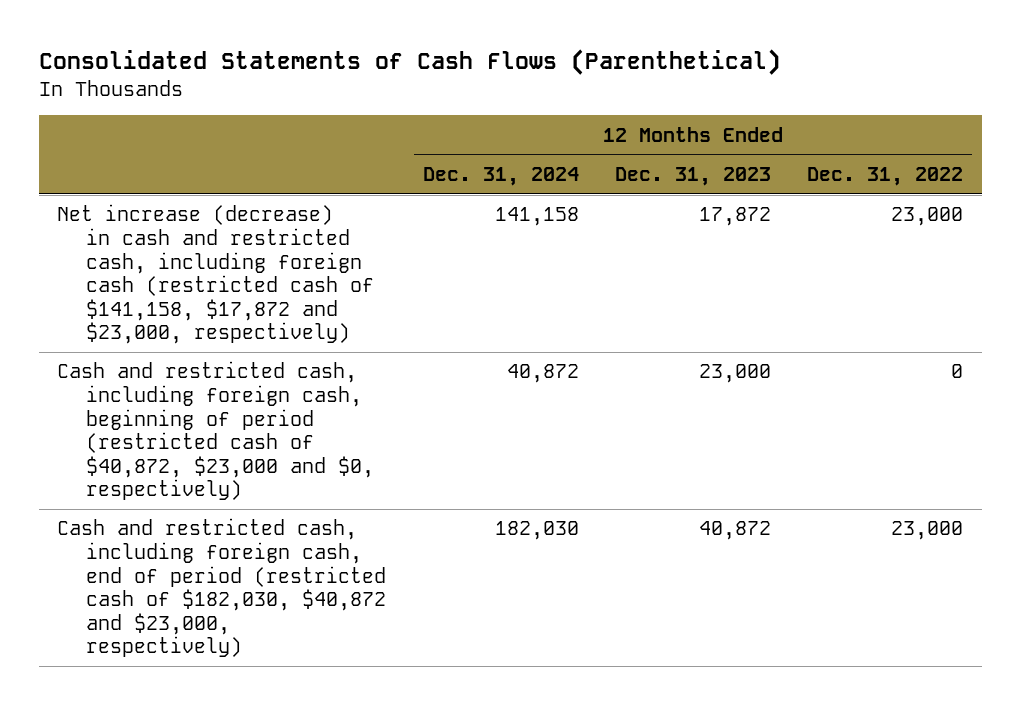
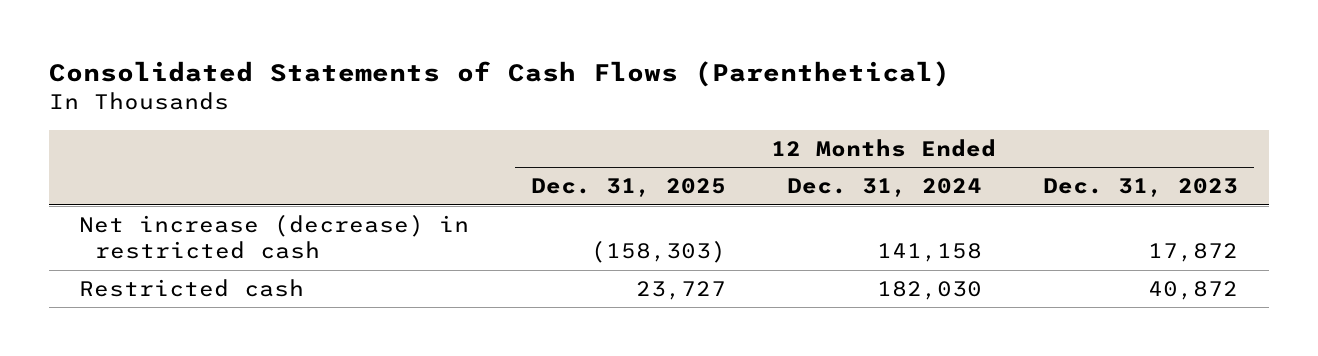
[807,166,964,186] Dec. 31, 2022 -> none
none -> [530,178,726,198] Dec. 31, 2025
[57,361,375,501] Cash and restricted cash, including foreign cash, beginning of period (restricted cash of $40,872, $23,000 and $0, respectively) -> none
[57,204,375,345] Net increase (decrease) in cash and restricted cash, including foreign cash (restricted cash of $141,158, $17,872 and $23,000, respectively) -> [79,213,470,260] Net increase (decrease) in restricted cash
[57,518,387,658] Cash and restricted cash, including foreign cash, end of period (restricted cash of $182,030, $40,872 and $23,000, respectively) -> [79,278,305,297] Restricted cash

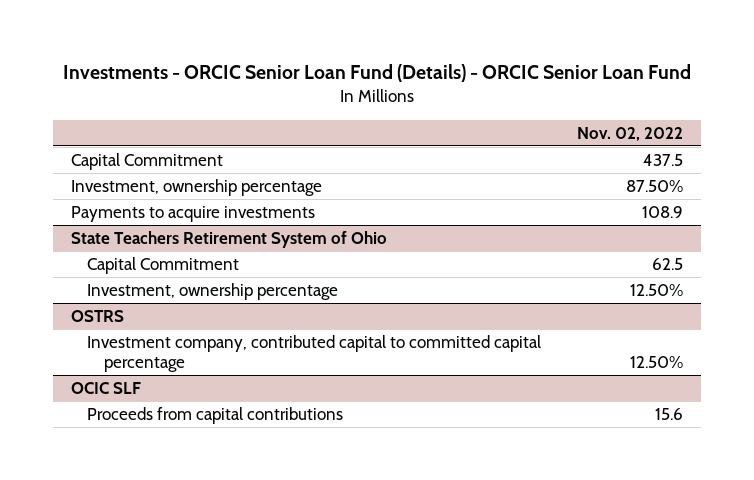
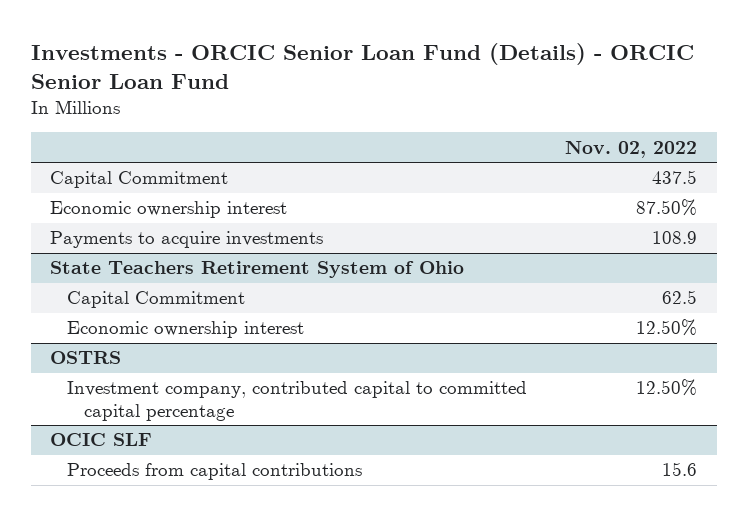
[70,179,322,197] Investment, ownership percentage -> [50,201,288,219] Economic ownership interest
[87,283,339,301] Investment, ownership percentage -> [66,321,304,339] Economic ownership interest

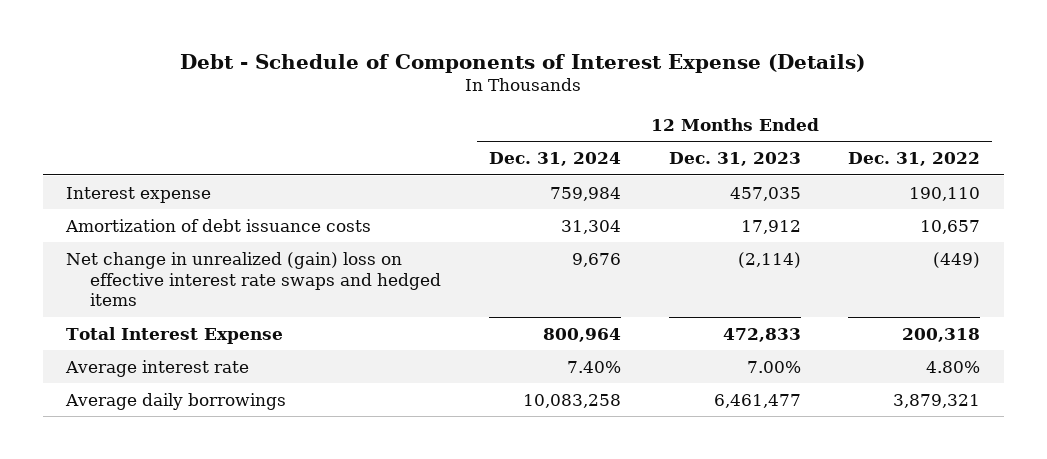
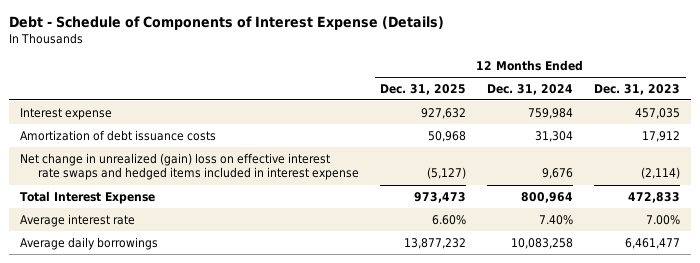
[848,151,981,166] Dec. 31, 2022 -> none
none -> [379,83,466,95] Dec. 31, 2025
[66,251,442,307] Net change in unrealized (gain) loss on effective interest rate swaps and hedged items -> [19,152,359,181] Net change in unrealized (gain) loss on effective interest rate swaps and hedged items included in interest expense

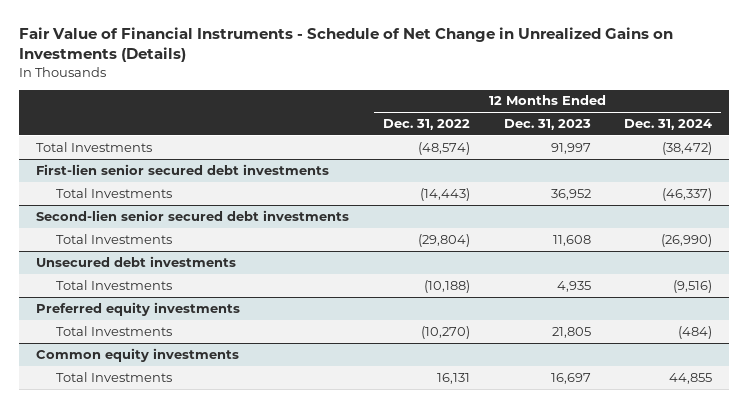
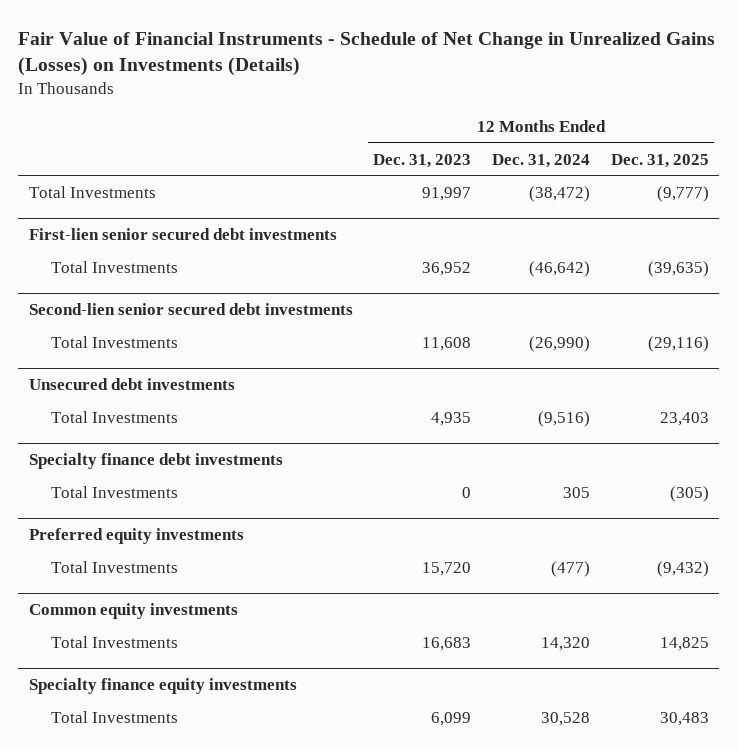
[19,27,674,63] Fair Value of Financial Instruments - Schedule of Net Change in Unrealized Gains on Investments (Details) -> [18,31,716,76] Fair Value of Financial Instruments - Schedule of Net Change in Unrealized Gains (Losses) on Investments (Details)
[382,119,470,131] Dec. 31, 2022 -> none
none -> [610,153,709,168] Dec. 31, 2025
[662,187,713,201] (46,337) -> [528,260,590,277] (46,642)
none -> [28,453,283,470] Specialty finance debt investments
none -> [51,485,179,498] Total Investments
[551,326,591,338] 21,805 -> [422,561,472,576] 15,720
[678,325,713,339] (484) -> [550,560,590,577] (477)
[550,372,591,384] 16,697 -> [422,636,472,651] 16,683
[669,372,713,384] 44,855 -> [540,636,590,651] 14,320
none -> [28,678,297,695] Specialty finance equity investments
none -> [51,710,179,723] Total Investments

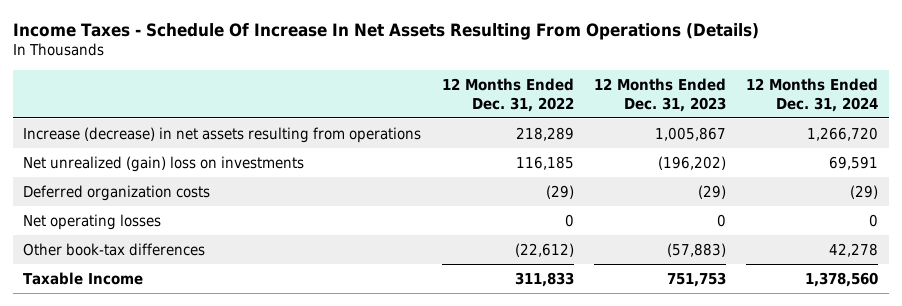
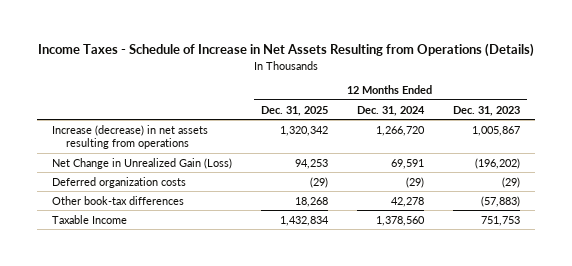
[12,22,759,40] Income Taxes - Schedule Of Increase In Net Assets Resulting From Operations (Details) -> [37,43,534,58] Income Taxes - Schedule of Increase in Net Assets Resulting from Operations (Details)
[441,77,574,112] 12 Months Ended Dec. 31, 2022 -> none
none -> [260,105,328,116] Dec. 31, 2025
[23,155,305,172] Net unrealized (gain) loss on investments -> [51,157,232,169] Net Change in Unrealized Gain (Loss)
[23,213,162,230] Net operating losses -> none

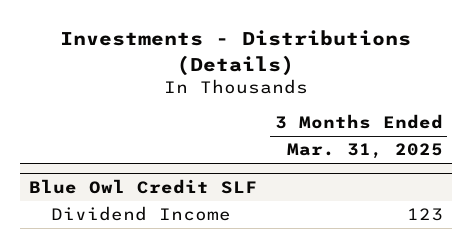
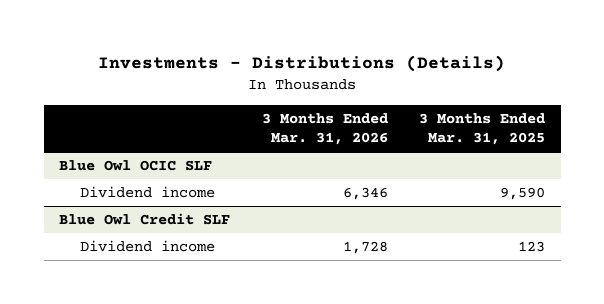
none -> [261,112,388,146] 3 Months Ended Mar. 31, 2026
none -> [59,160,213,172] Blue Owl OCIC SLF
none -> [80,186,216,199] Dividend income
[51,206,232,222] Dividend Income -> [80,240,216,253] Dividend income

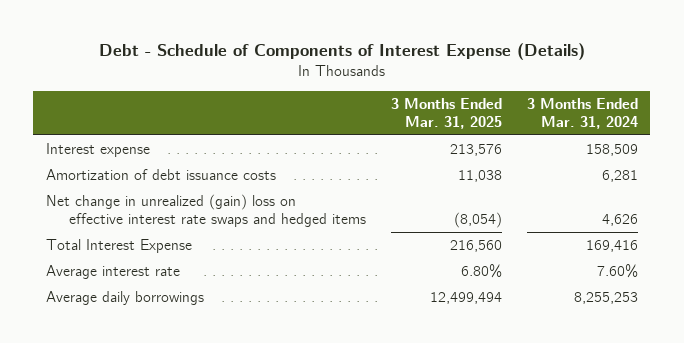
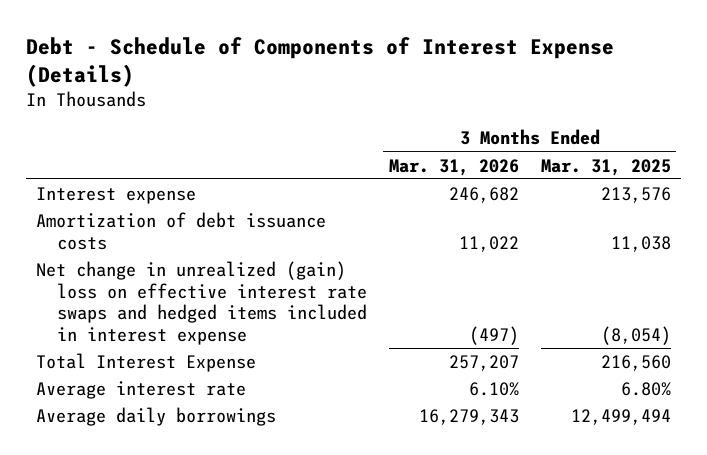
[526,98,638,130] 3 Months Ended Mar. 31, 2024 -> none
none -> [388,158,519,176] Mar. 31, 2026
[45,194,366,228] Net change in unrealized (gain) loss on effective interest rate swaps and hedged items -> [36,260,368,345] Net change in unrealized (gain) loss on effective interest rate swaps and hedged items included in interest expense

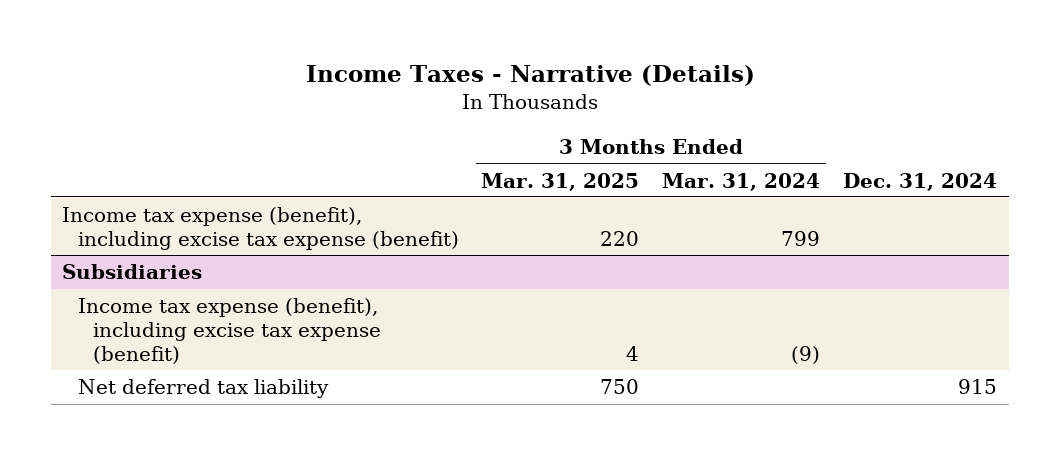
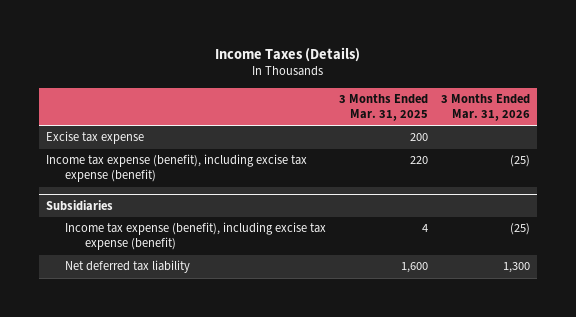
[305,65,755,87] Income Taxes - Narrative (Details) -> [214,46,360,62] Income Taxes (Details)
[662,172,821,191] Mar. 31, 2024 -> none
[843,172,998,191] Dec. 31, 2024 -> none
none -> [441,94,531,122] 3 Months Ended Mar. 31, 2026
none -> [45,131,144,145] Excise tax expense
[600,379,640,395] 750 -> [401,262,429,274] 1,600

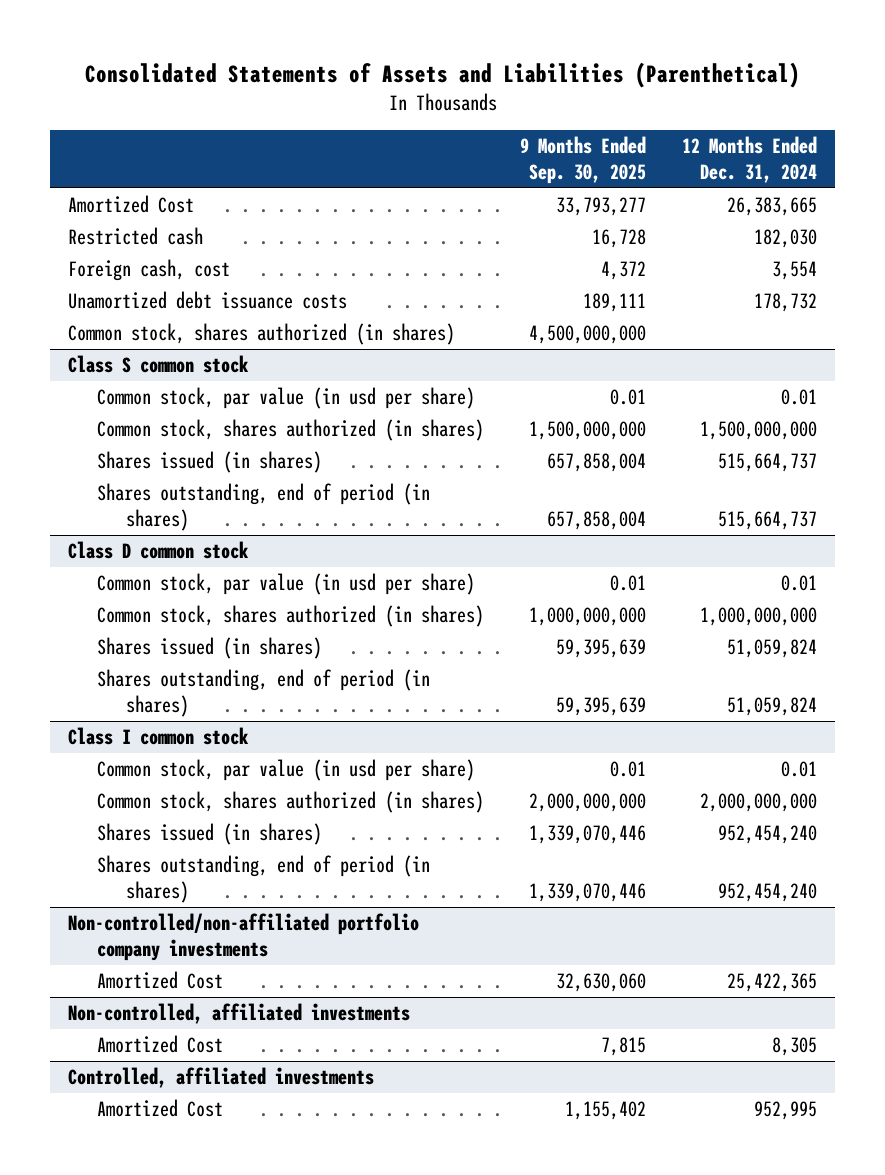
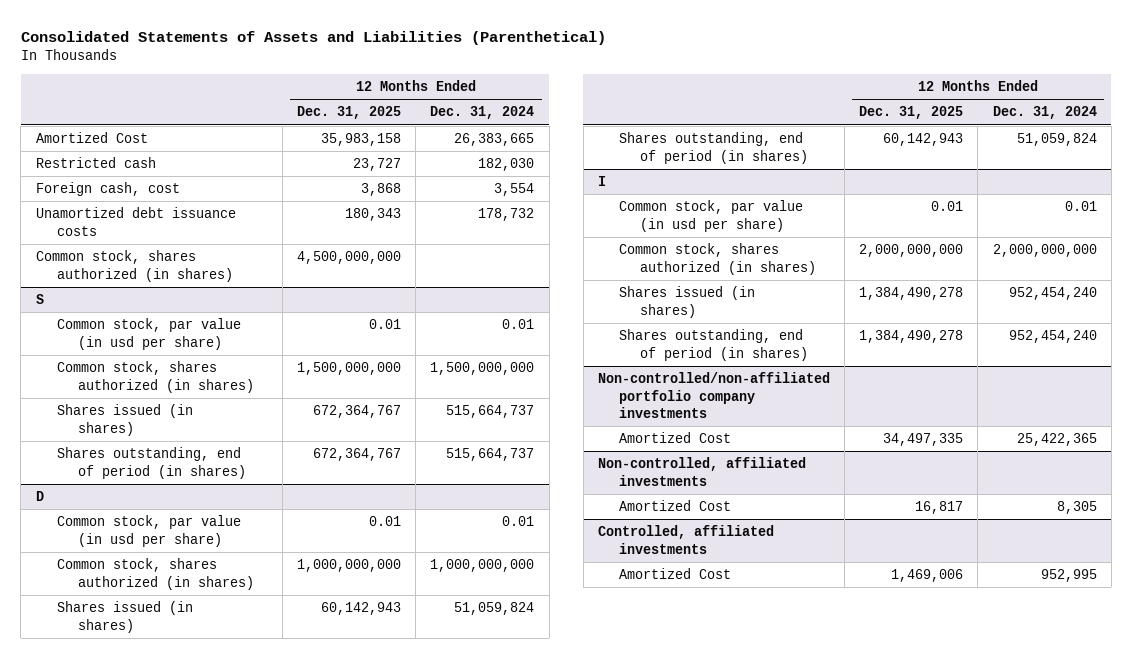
[520,136,647,184] 9 Months Ended Sep. 30, 2025 -> none
none -> [297,106,402,120] Dec. 31, 2025
[68,355,250,374] Class S common stock -> [35,294,44,305] S
[68,541,250,560] Class D common stock -> [35,491,44,502] D
[68,727,250,746] Class I common stock -> [597,176,606,187] I

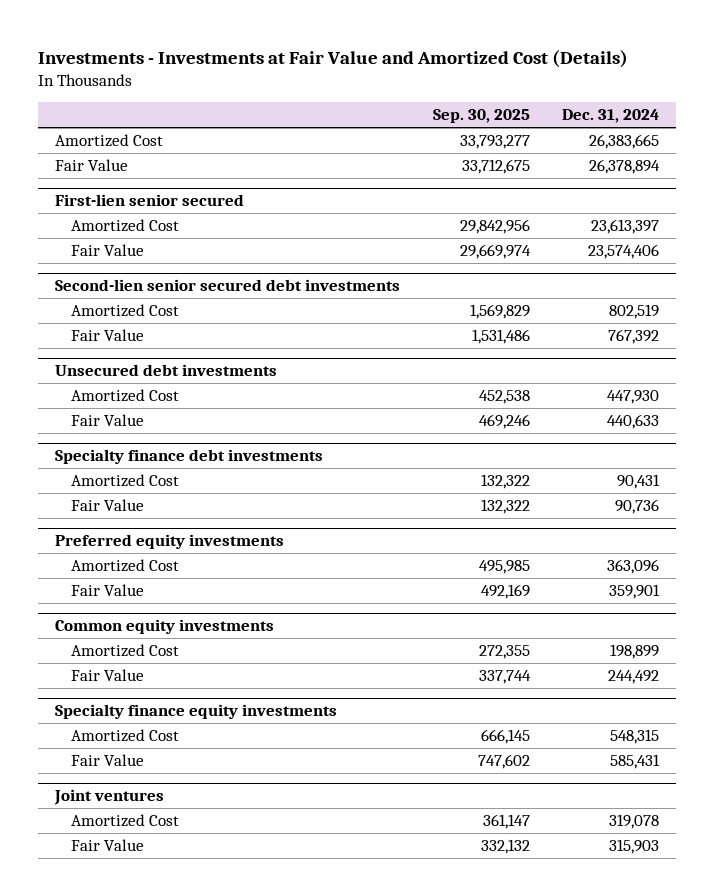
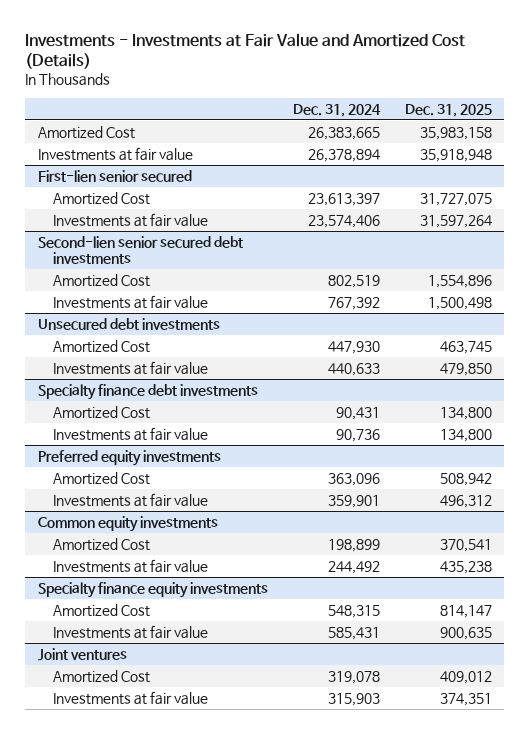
[432,109,530,124] Sep. 30, 2025 -> none
none -> [404,103,492,117] Dec. 31, 2025
[54,159,128,172] Fair Value -> [37,146,193,161] Investments at fair value
[71,244,145,257] Fair Value -> [52,212,208,227] Investments at fair value
[71,329,145,342] Fair Value -> [52,294,208,309] Investments at fair value
[71,414,145,427] Fair Value -> [52,360,208,375] Investments at fair value
[71,499,145,512] Fair Value -> [52,426,208,441] Investments at fair value
[71,584,145,597] Fair Value -> [52,492,208,507] Investments at fair value
[71,669,145,682] Fair Value -> [52,558,208,573] Investments at fair value
[71,754,145,767] Fair Value -> [52,624,208,639] Investments at fair value
[71,839,145,852] Fair Value -> [52,690,208,705] Investments at fair value

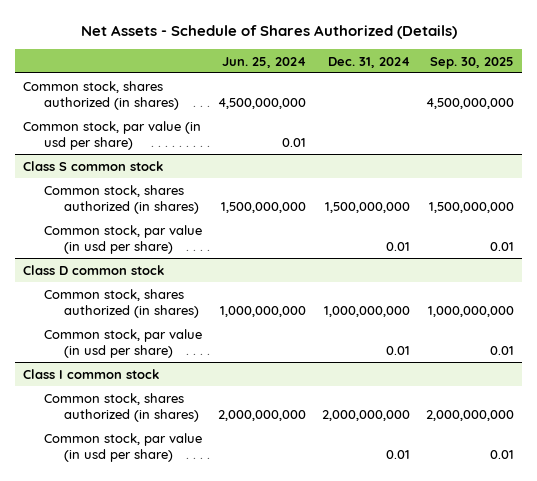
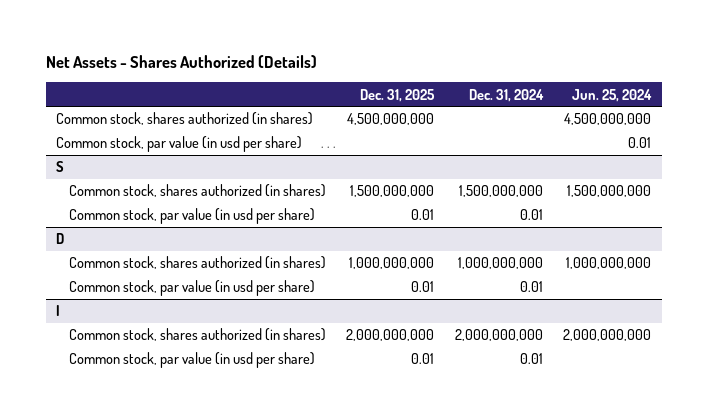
[80,24,457,39] Net Assets - Schedule of Shares Authorized (Details) -> [45,54,317,68] Net Assets - Shares Authorized (Details)
[429,56,514,69] Sep. 30, 2025 -> none
none -> [360,88,436,102] Dec. 31, 2025
[23,160,164,171] Class S common stock -> [55,161,64,173] S
[23,264,165,275] Class D common stock -> [55,233,64,245] D
[23,368,160,379] Class I common stock -> [55,305,60,317] I

